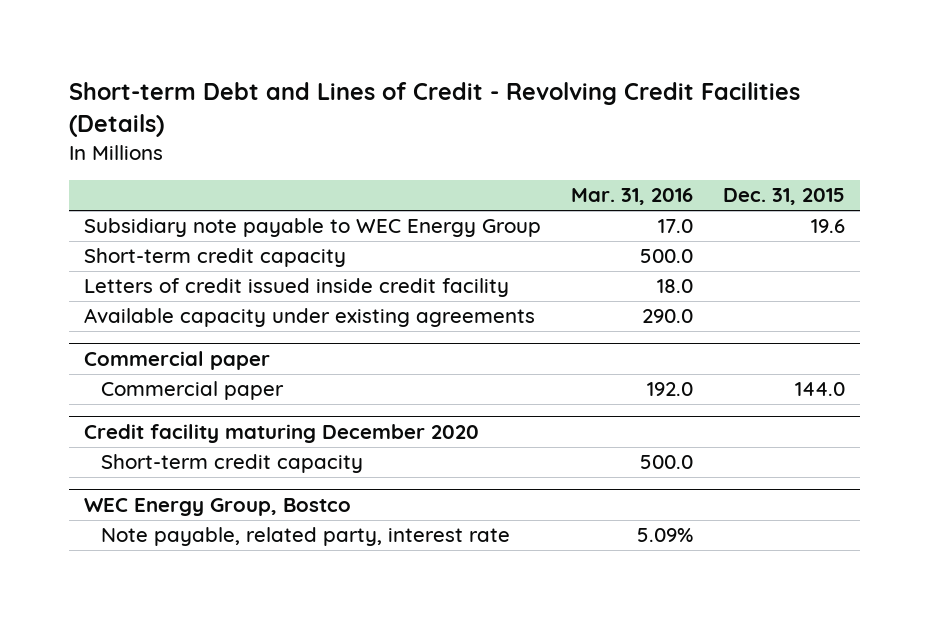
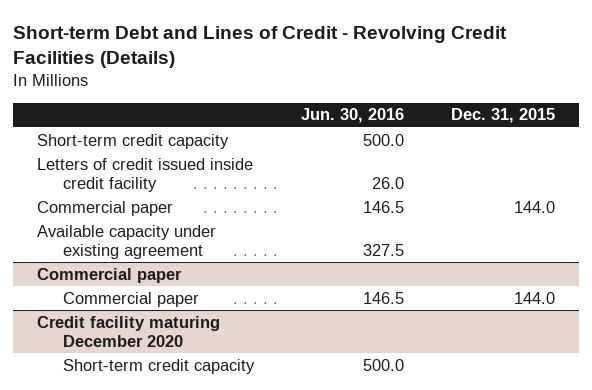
[570,188,693,206] Mar. 31, 2016 -> none
none -> [301,108,405,124] Jun. 30, 2016
[83,218,541,238] Subsidiary note payable to WEC Energy Group -> none
none -> [37,200,174,216] Commercial paper
[83,308,535,328] Available capacity under existing agreements -> [37,224,217,260] Available capacity under existing agreement
[83,497,351,516] WEC Energy Group, Bostco -> none
[101,527,511,547] Note payable, related party, interest rate -> none

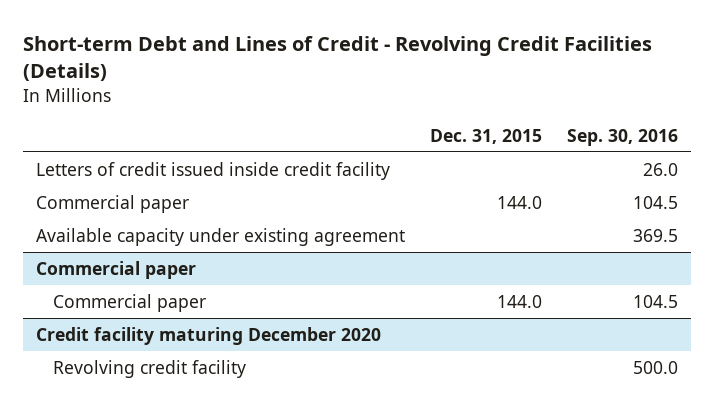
[301,108,405,124] Jun. 30, 2016 -> none
none -> [567,128,679,146] Sep. 30, 2016
[37,133,230,149] Short-term credit capacity -> none
[63,358,256,374] Short-term credit capacity -> [52,359,246,378] Revolving credit facility

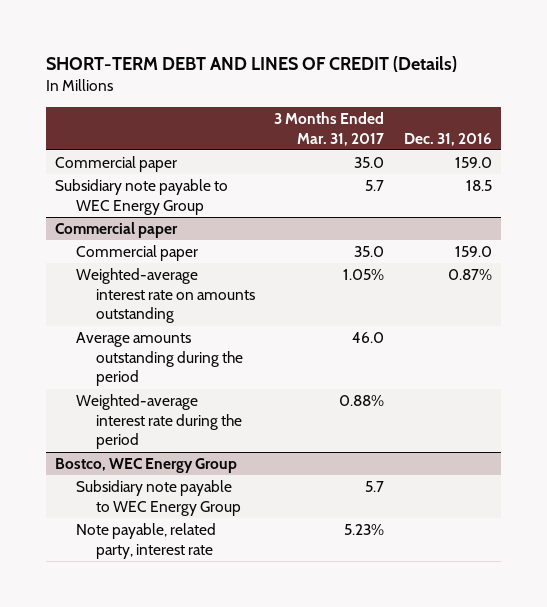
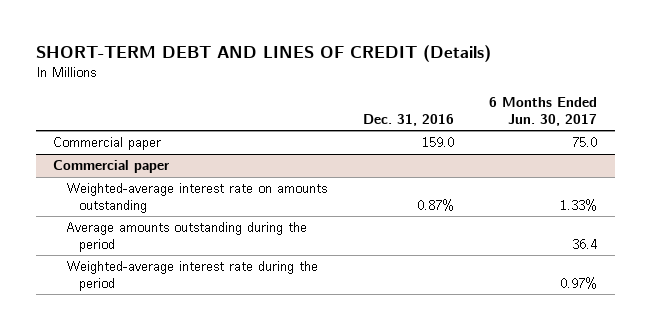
[274,112,385,146] 3 Months Ended Mar. 31, 2017 -> none
none -> [489,96,598,126] 6 Months Ended Jun. 30, 2017
[55,179,229,215] Subsidiary note payable to WEC Energy Group -> none
[75,245,198,262] Commercial paper -> none
[55,458,238,474] Bostco, WEC Energy Group -> none
[75,480,242,516] Subsidiary note payable to WEC Energy Group -> none
[75,523,216,559] Note payable, related party, interest rate -> none

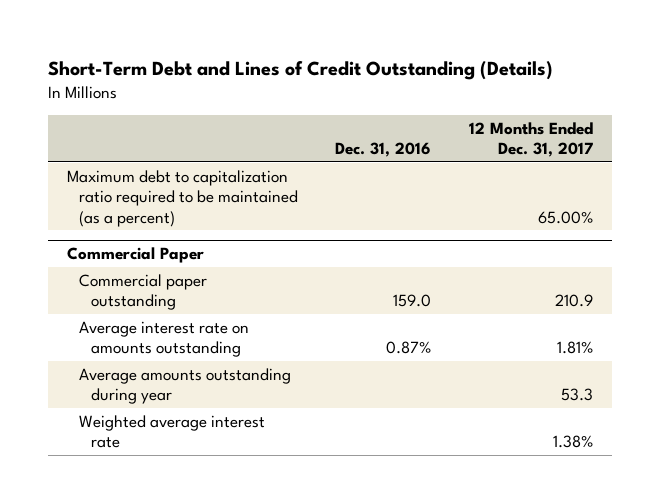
[35,44,491,62] SHORT-TERM DEBT AND LINES OF CREDIT (Details) -> [47,60,553,80] Short-Term Debt and Lines of Credit Outstanding (Details)
[489,96,598,126] 6 Months Ended Jun. 30, 2017 -> none
none -> [468,121,593,158] 12 Months Ended Dec. 31, 2017
[53,137,162,151] Commercial paper -> none
none -> [66,169,298,227] Maximum debt to capitalization ratio required to be maintained (as a percent)
[53,160,170,174] Commercial paper -> [66,247,204,264] Commercial Paper
none -> [78,273,207,311] Commercial paper outstanding
[66,183,328,213] Weighted-average interest rate on amounts outstanding -> [78,320,249,358] Average interest rate on amounts outstanding
[66,222,308,252] Average amounts outstanding during the period -> [78,367,291,405] Average amounts outstanding during year
[66,261,319,291] Weighted-average interest rate during the period -> [78,414,265,449] Weighted average interest rate

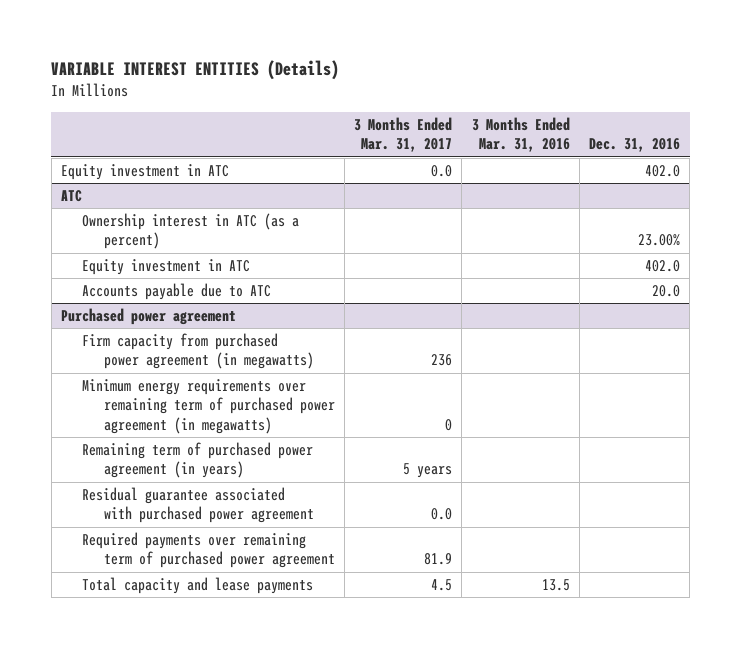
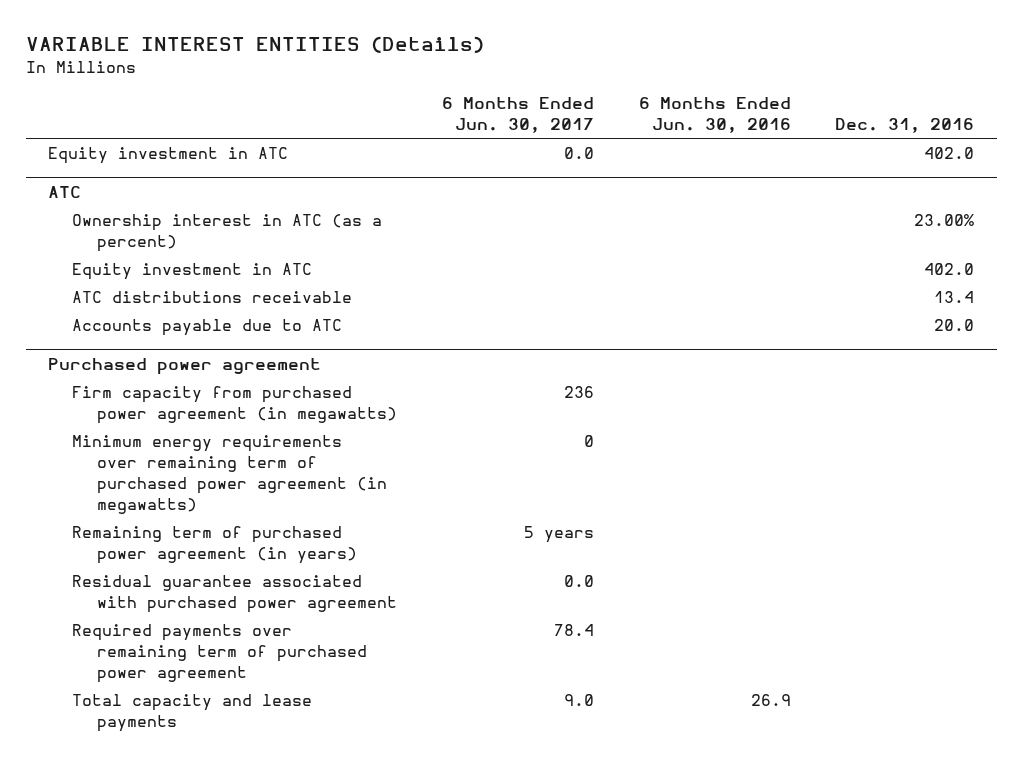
[354,117,453,153] 3 Months Ended Mar. 31, 2017 -> none
[471,117,570,153] 3 Months Ended Mar. 31, 2016 -> none
none -> [441,97,594,134] 6 Months Ended Jun. 30, 2017
none -> [638,97,791,134] 6 Months Ended Jun. 30, 2016
none -> [72,291,353,304] ATC distributions receivable

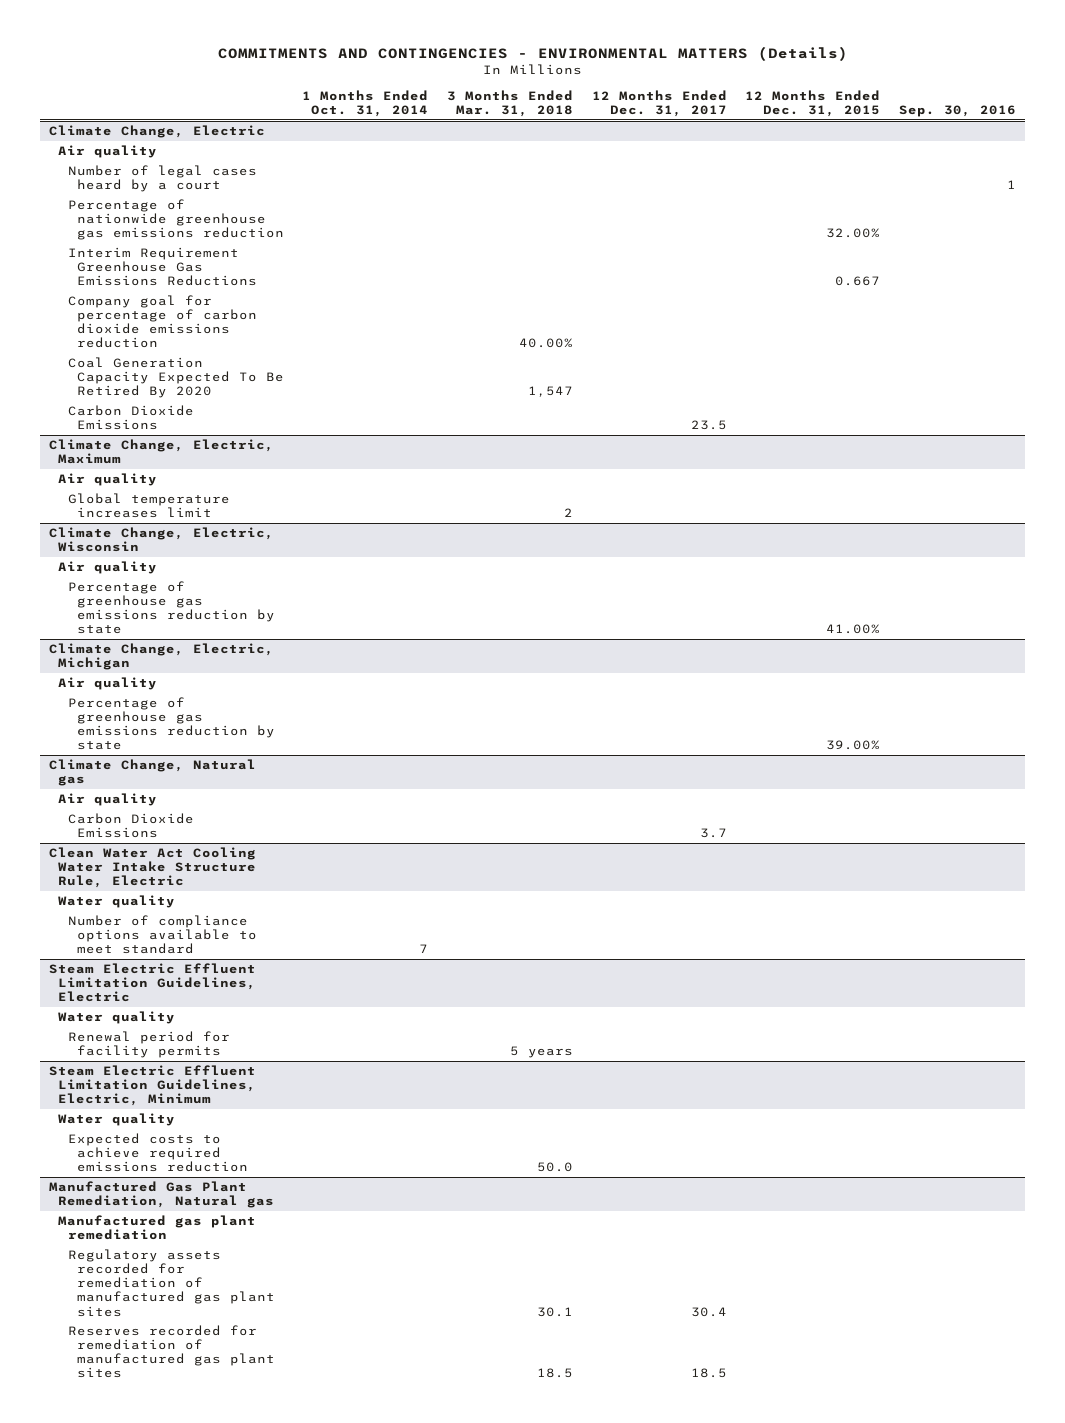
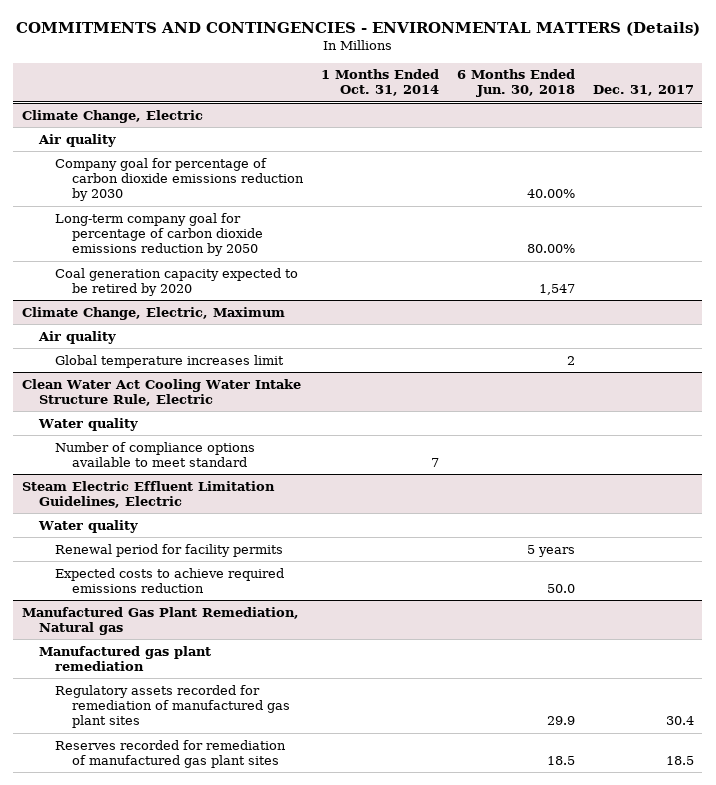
[447,89,574,117] 3 Months Ended Mar. 31, 2018 -> none
[591,89,727,117] 12 Months Ended Dec. 31, 2017 -> none
[745,89,881,117] 12 Months Ended Dec. 31, 2015 -> none
[899,104,1017,117] Sep. 30, 2016 -> none
none -> [456,69,575,98] 6 Months Ended Jun. 30, 2018
none -> [592,85,694,97] Dec. 31, 2017
[67,164,257,193] Number of legal cases heard by a court -> none
[67,198,284,241] Percentage of nationwide greenhouse gas emissions reduction -> none
[67,246,257,287] Interim Requirement Greenhouse Gas Emissions Reductions -> none
[67,404,194,431] Carbon Dioxide Emissions -> none
[67,294,257,349] Company goal for percentage of carbon dioxide emissions reduction -> [55,157,305,202] Company goal for percentage of carbon dioxide emissions reduction by 2030
none -> [55,212,264,257] Long-term company goal for percentage of carbon dioxide emissions reduction by 2050
[67,356,284,399] Coal Generation Capacity Expected To Be Retired By 2020 -> [55,267,299,296] Coal generation capacity expected to be retired by 2020
[49,526,275,553] Climate Change, Electric, Wisconsin -> none
[58,560,158,574] Air quality -> none
[67,580,275,635] Percentage of greenhouse gas emissions reduction by state -> none
[49,642,275,671] Climate Change, Electric, Michigan -> none
[58,676,158,690] Air quality -> none
[67,696,275,751] Percentage of greenhouse gas emissions reduction by state -> none
[49,758,257,787] Climate Change, Natural gas -> none
[58,792,158,806] Air quality -> none
[67,812,194,839] Carbon Dioxide Emissions -> none
[49,1064,257,1107] Steam Electric Effluent Limitation Guidelines, Electric, Minimum -> none
[58,1112,176,1126] Water quality -> none
[67,1132,248,1173] Expected costs to achieve required emissions reduction -> none
none -> [55,567,285,593] Expected costs to achieve required emissions reduction

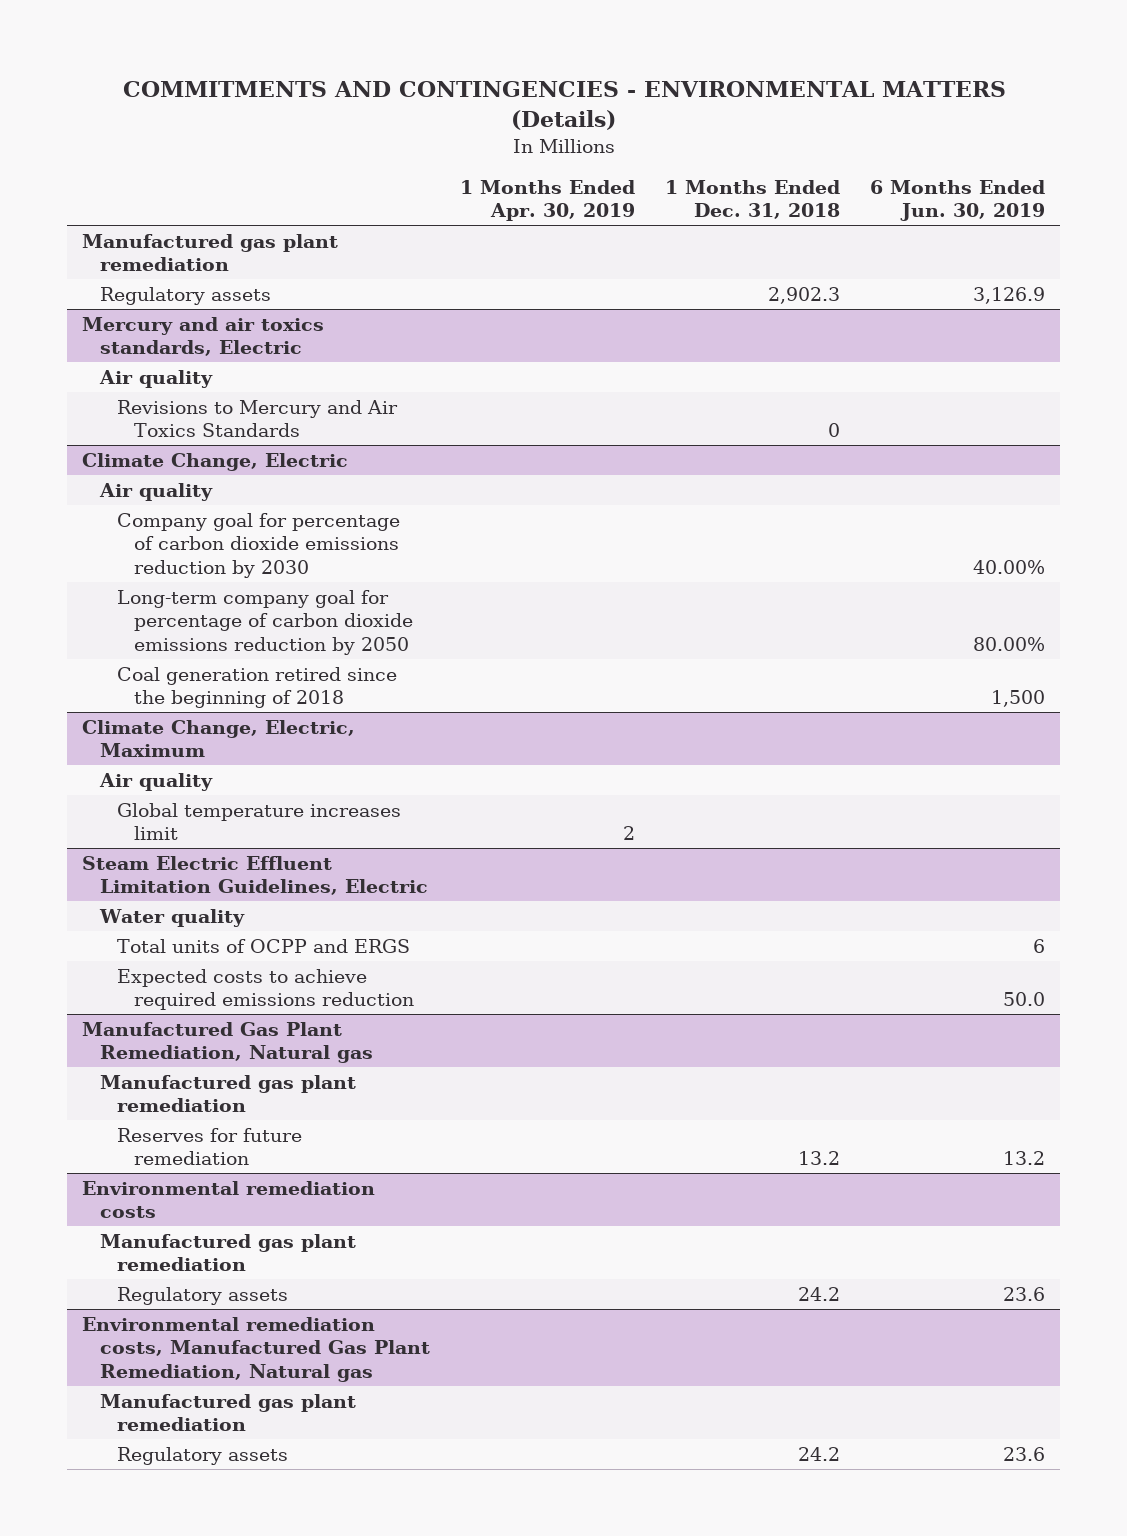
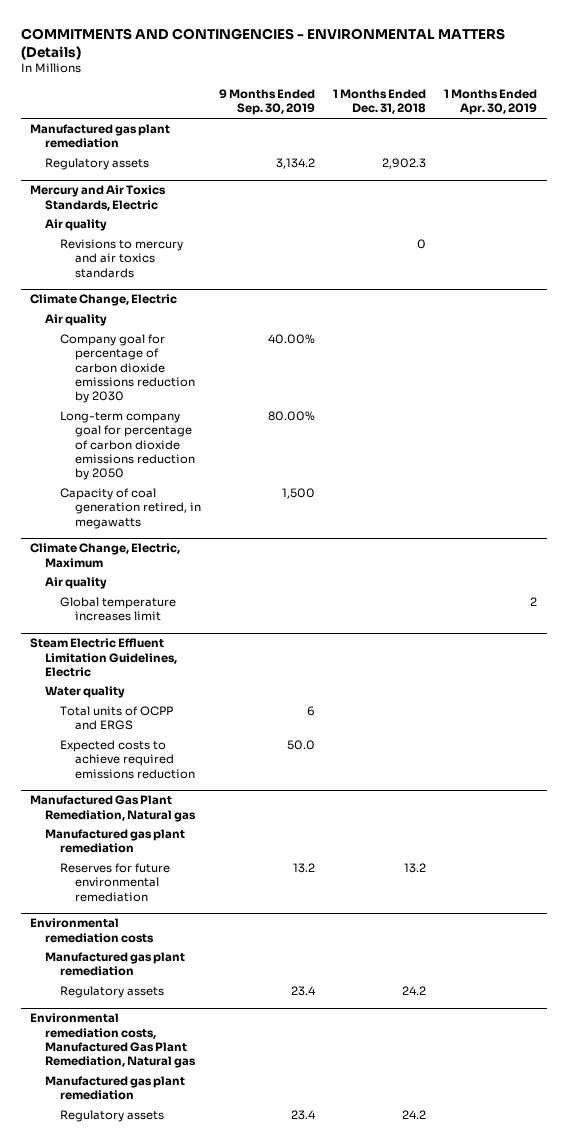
[870,179,1046,222] 6 Months Ended Jun. 30, 2019 -> none
none -> [219,89,316,116] 9 Months Ended Sep. 30, 2019
[82,316,325,357] Mercury and air toxics standards, Electric -> [30,185,167,211] Mercury and Air Toxics Standards, Electric
[116,399,398,438] Revisions to Mercury and Air Toxics Standards -> [59,239,183,278] Revisions to mercury and air toxics standards
[116,666,397,709] Coal generation retired since the beginning of 2018 -> none
none -> [59,488,201,529] Capacity of coal generation retired, in megawatts
[116,1127,302,1166] Reserves for future remediation -> [59,863,170,902] Reserves for future environmental remediation

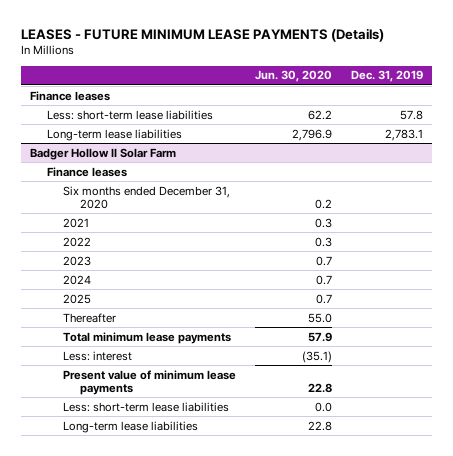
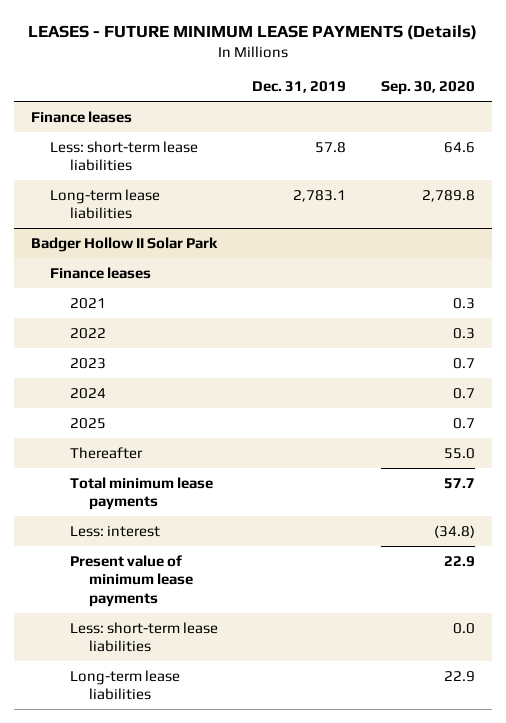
[255,70,333,83] Jun. 30, 2020 -> none
none -> [380,81,475,96] Sep. 30, 2020
[30,147,177,160] Badger Hollow II Solar Farm -> [30,236,218,252] Badger Hollow II Solar Park
[63,185,231,209] Six months ended December 31, 2020 -> none

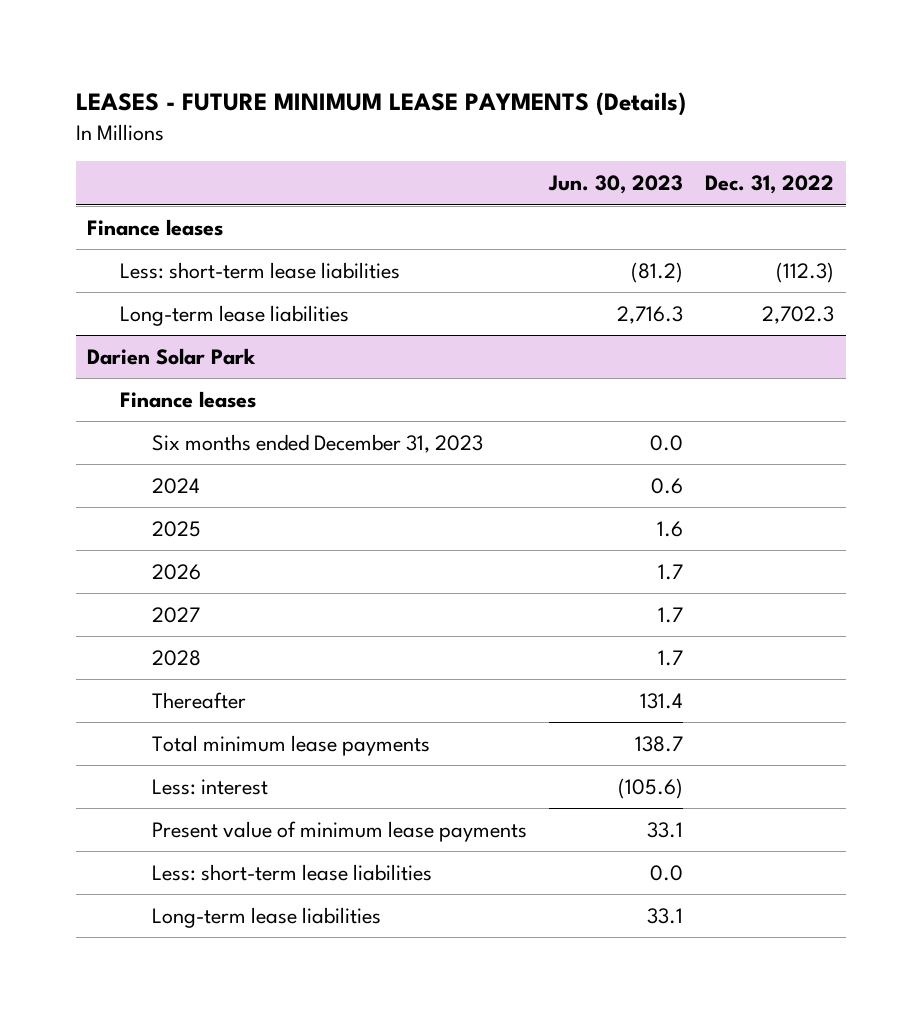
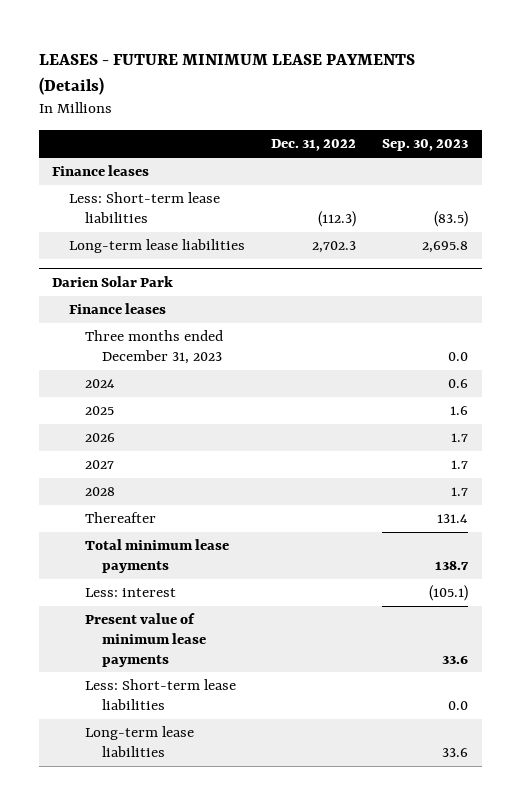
[548,175,684,195] Jun. 30, 2023 -> none
none -> [382,139,469,152] Sep. 30, 2023
[119,261,400,279] Less: short-term lease liabilities -> [68,192,220,223] Less: Short-term lease liabilities
[151,433,483,453] Six months ended December 31, 2023 -> [85,330,224,364] Three months ended December 31, 2023
[151,863,432,881] Less: short-term lease liabilities -> [85,679,237,710] Less: Short-term lease liabilities

